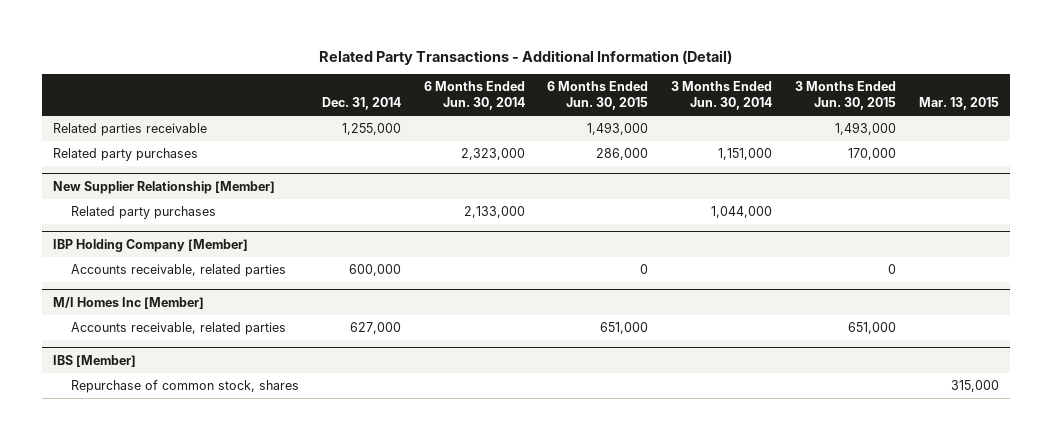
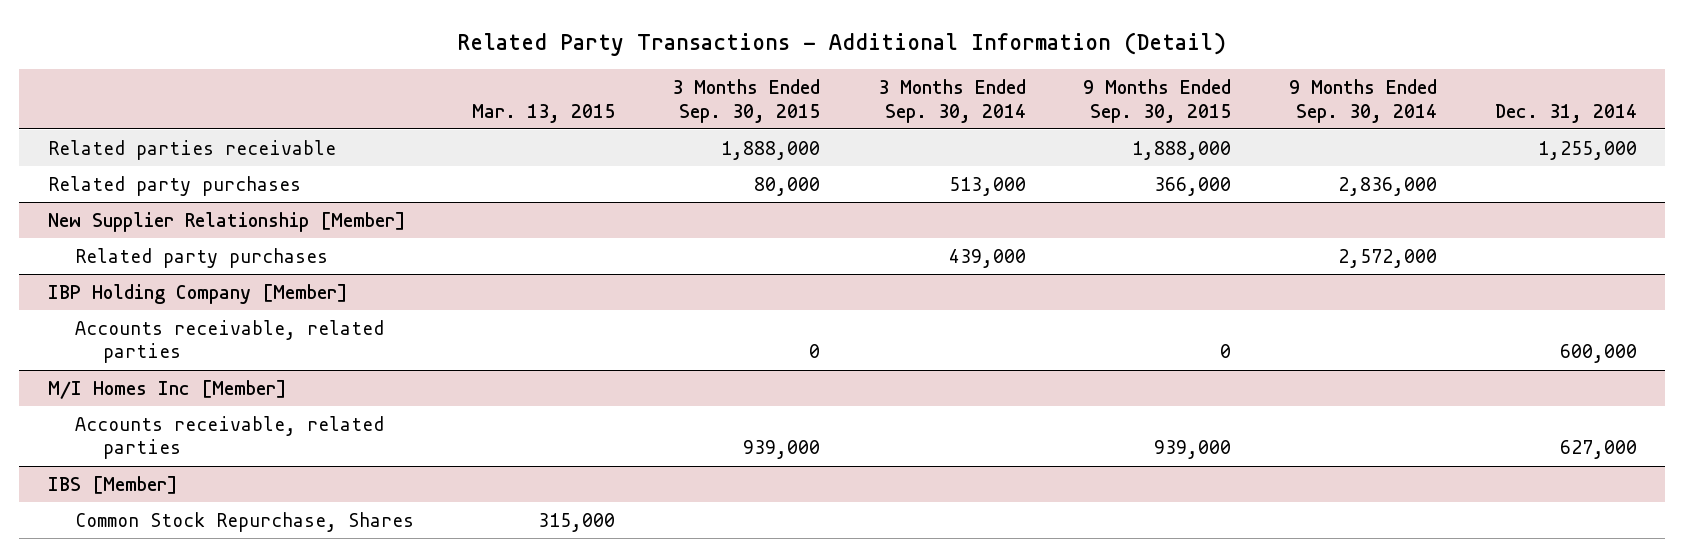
[423,81,525,111] 6 Months Ended Jun. 30, 2014 -> none
[547,81,649,111] 6 Months Ended Jun. 30, 2015 -> none
[671,81,773,111] 3 Months Ended Jun. 30, 2014 -> none
[794,81,896,111] 3 Months Ended Jun. 30, 2015 -> none
none -> [672,78,821,123] 3 Months Ended Sep. 30, 2015
none -> [877,78,1026,123] 3 Months Ended Sep. 30, 2014
none -> [1083,78,1232,123] 9 Months Ended Sep. 30, 2015
none -> [1289,78,1438,123] 9 Months Ended Sep. 30, 2014
[71,380,300,394] Repurchase of common stock, shares -> [75,511,415,532] Common Stock Repurchase, Shares

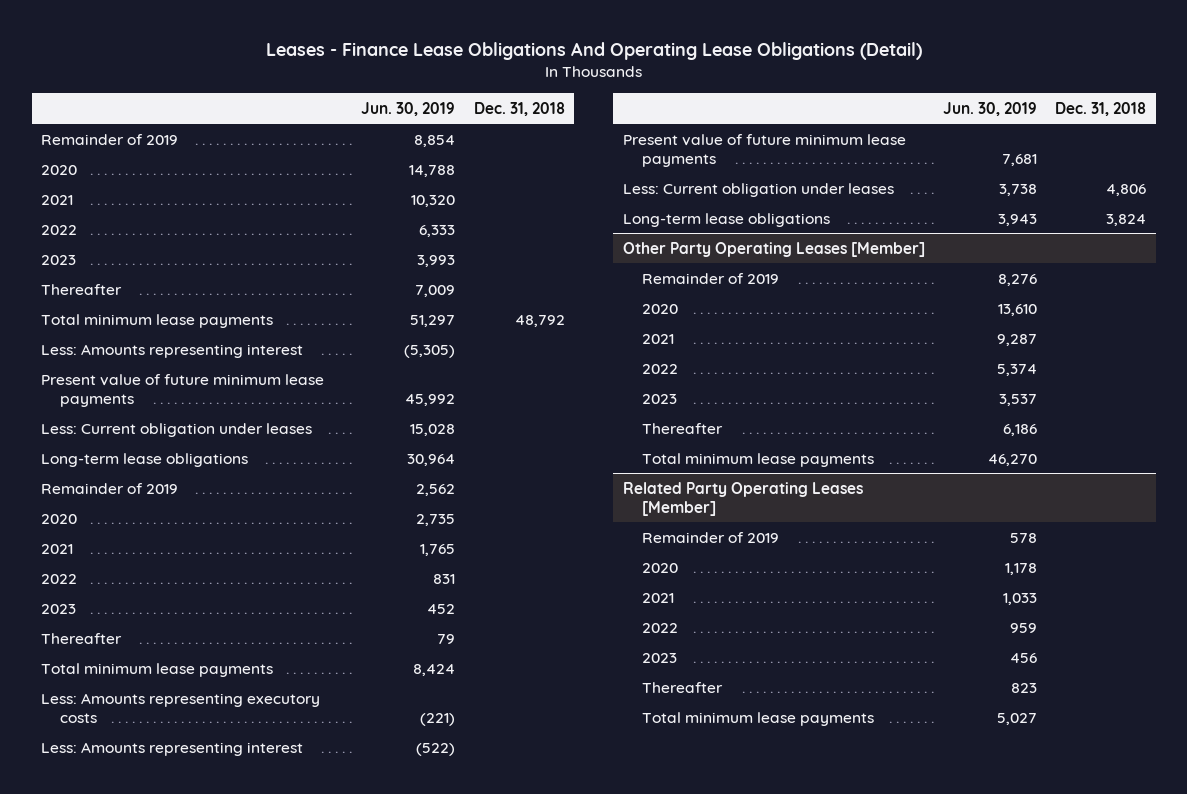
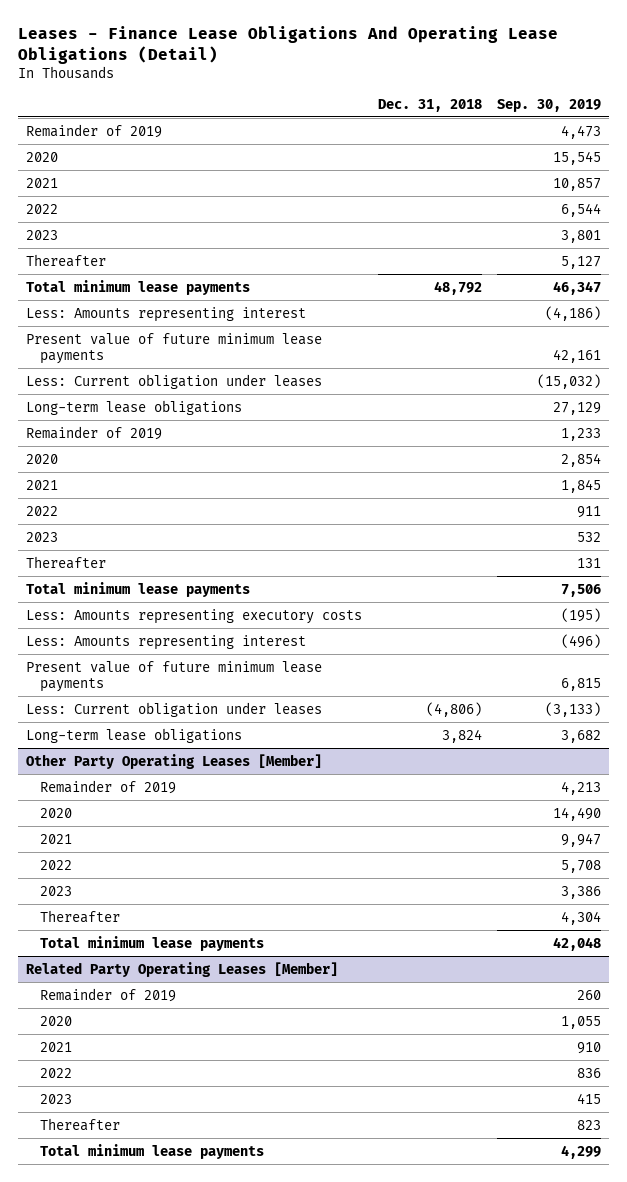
[361,101,456,116] Jun. 30, 2019 -> none
none -> [497,98,602,112] Sep. 30, 2019
[1106,183,1147,196] 4,806 -> [425,701,482,717] (4,806)

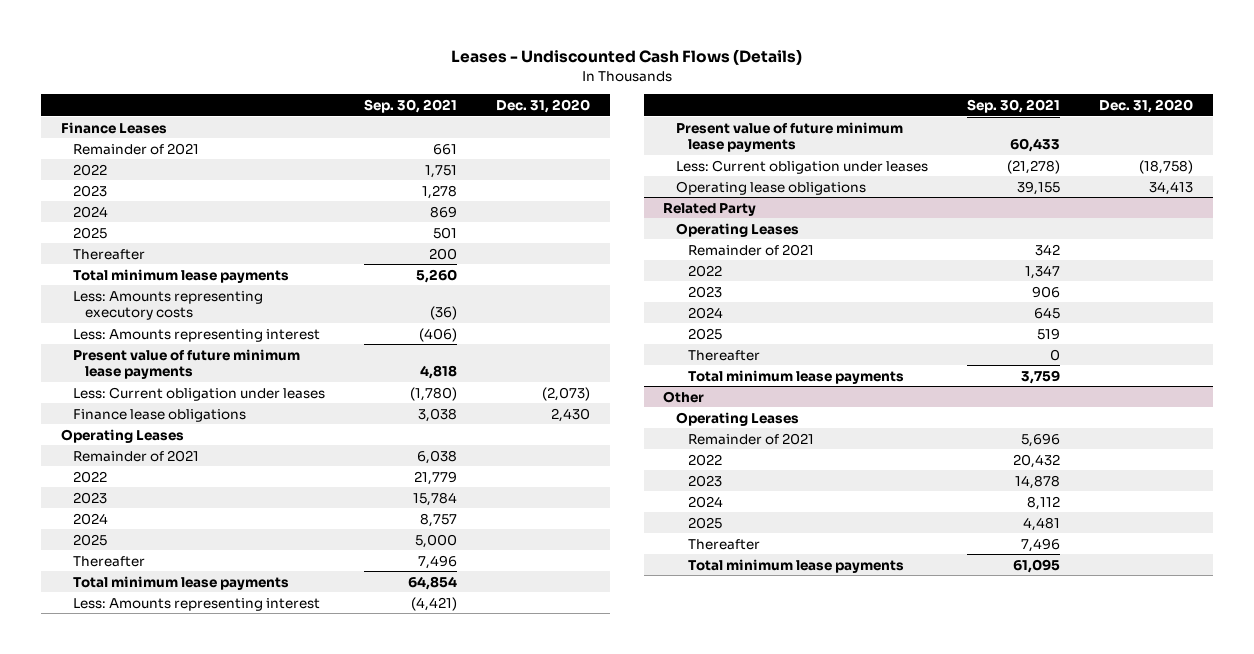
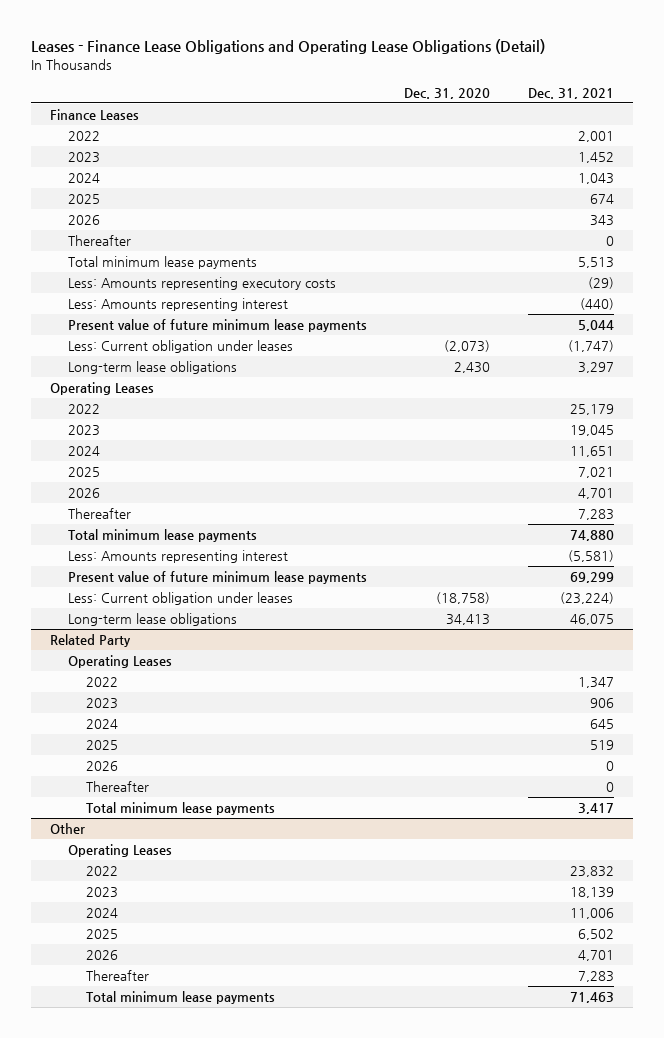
[450,49,802,66] Leases - Undiscounted Cash Flows (Details) -> [30,39,545,55] Leases - Finance Lease Obligations and Operating Lease Obligations (Detail)
[364,98,458,113] Sep. 30, 2021 -> none
none -> [527,87,614,99] Dec. 31, 2021
[72,142,199,155] Remainder of 2021 -> none
none -> [67,215,100,226] 2026
[72,408,246,422] Finance lease obligations -> [67,361,237,375] Long-term lease obligations
[72,449,199,462] Remainder of 2021 -> none
none -> [67,488,100,499] 2026
[675,180,866,195] Operating lease obligations -> [67,613,237,627] Long-term lease obligations
[687,243,814,256] Remainder of 2021 -> none
none -> [85,761,118,772] 2026
[687,432,814,445] Remainder of 2021 -> none
none -> [85,950,118,961] 2026

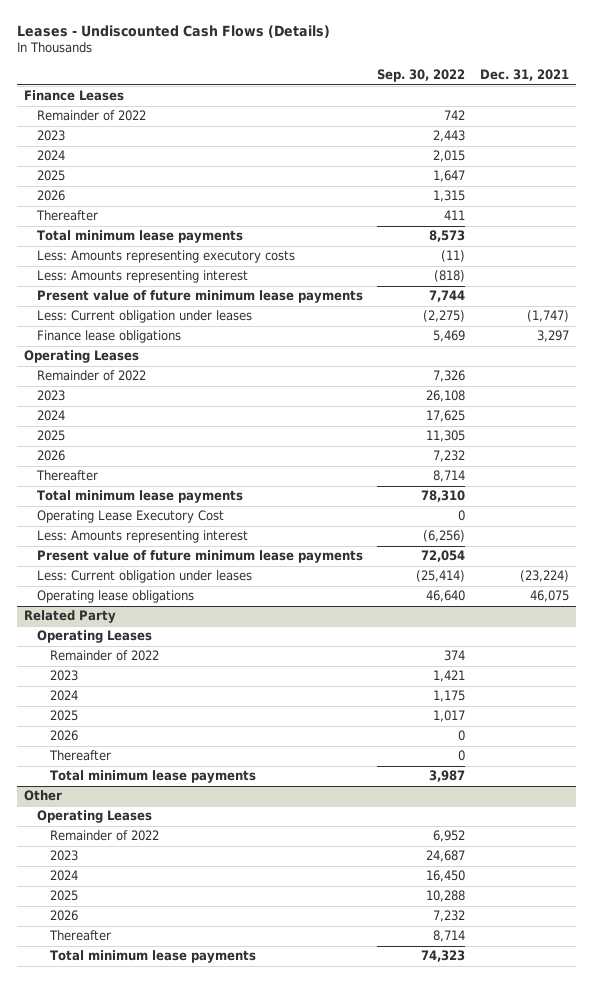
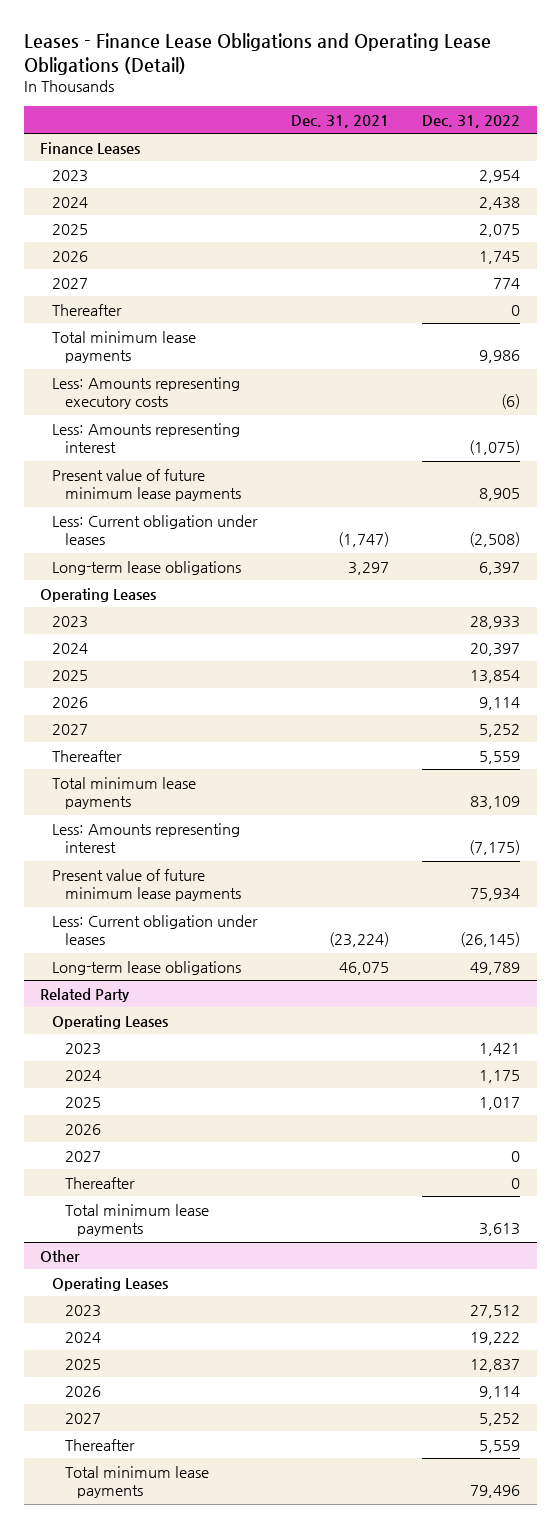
[16,24,330,38] Leases - Undiscounted Cash Flows (Details) -> [23,33,491,75] Leases - Finance Lease Obligations and Operating Lease Obligations (Detail)
[377,69,466,83] Sep. 30, 2022 -> none
none -> [421,114,520,128] Dec. 31, 2022
[36,110,146,122] Remainder of 2022 -> none
none -> [52,277,89,289] 2027
[36,330,181,344] Finance lease obligations -> [52,560,242,575] Long-term lease obligations
[36,370,146,382] Remainder of 2022 -> none
none -> [52,723,89,735] 2027
[36,510,224,524] Operating Lease Executory Cost -> none
[36,590,194,604] Operating lease obligations -> [52,960,242,975] Long-term lease obligations
[50,650,160,662] Remainder of 2022 -> none
none -> [64,1150,101,1162] 2027
[50,830,160,842] Remainder of 2022 -> none
none -> [64,1412,101,1424] 2027

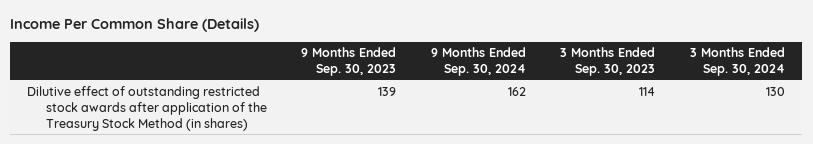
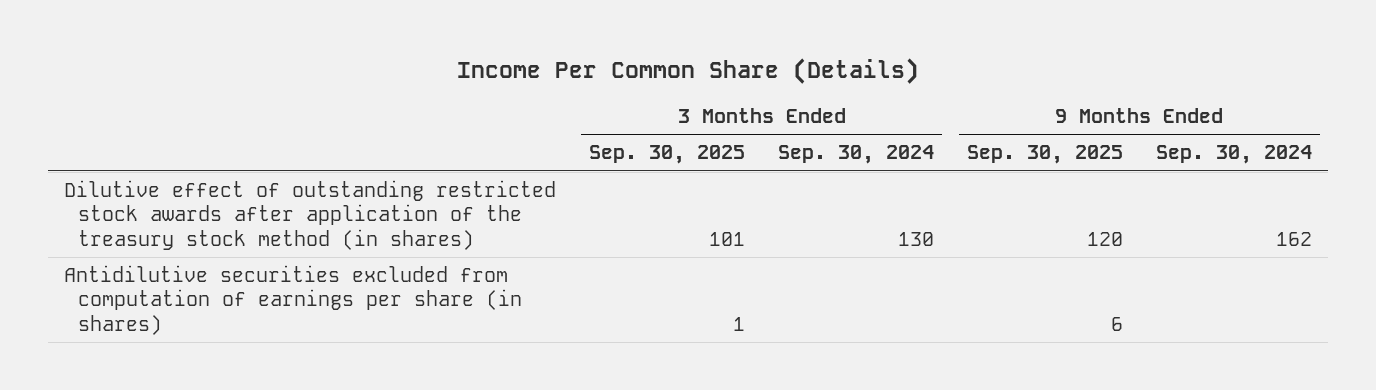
[301,47,397,77] 9 Months Ended Sep. 30, 2023 -> none
[560,47,656,77] 3 Months Ended Sep. 30, 2023 -> none
none -> [589,145,746,165] Sep. 30, 2025
none -> [966,145,1123,165] Sep. 30, 2025
[27,86,267,131] Dilutive effect of outstanding restricted stock awards after application of the Treasury Stock Method (in shares) -> [64,179,557,250] Dilutive effect of outstanding restricted stock awards after application of the treasury stock method (in shares)
none -> [64,264,523,335] Antidilutive securities excluded from computation of earnings per share (in shares)

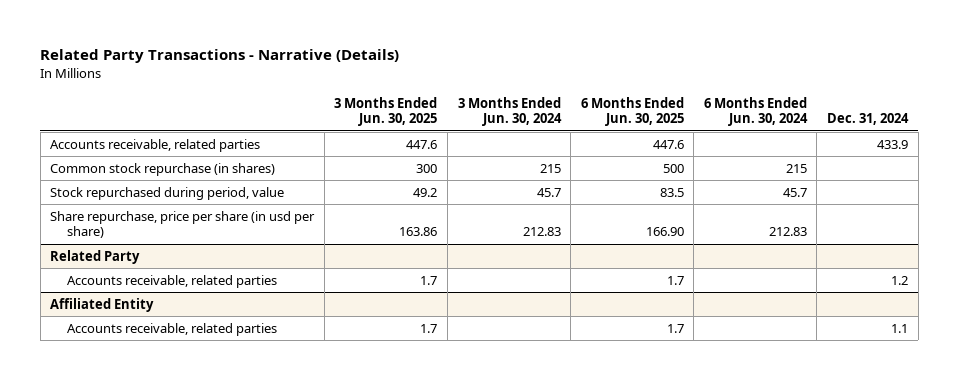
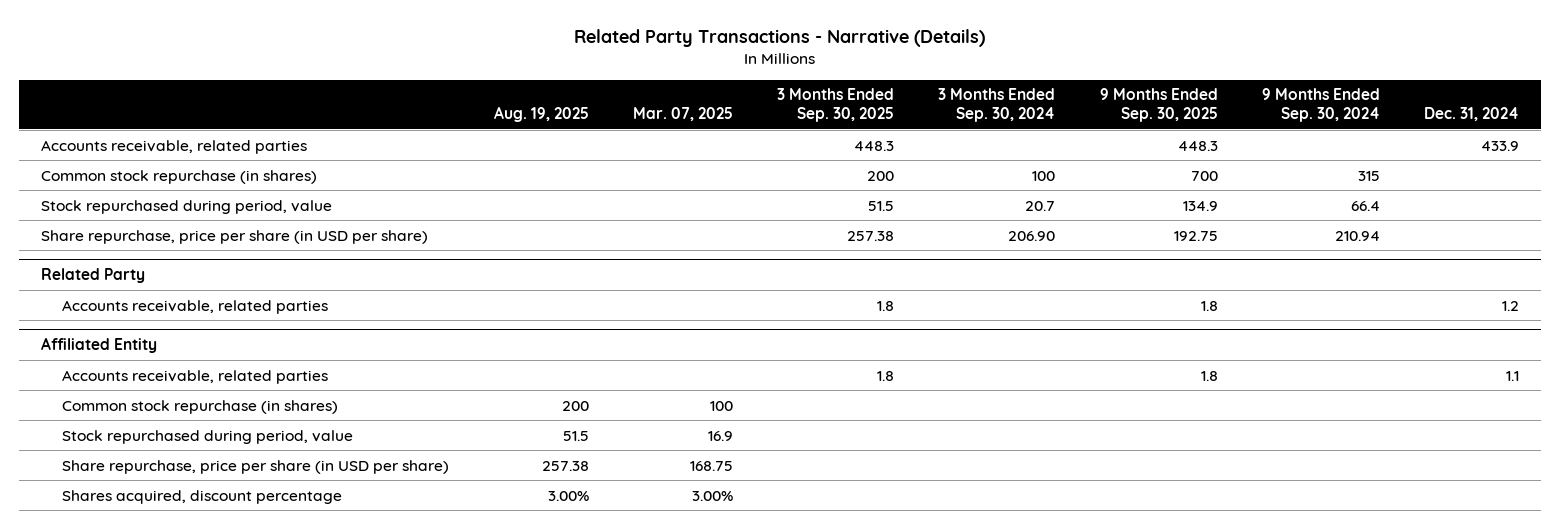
[334,96,438,127] 3 Months Ended Jun. 30, 2025 -> none
[457,96,562,127] 3 Months Ended Jun. 30, 2024 -> none
[580,96,684,127] 6 Months Ended Jun. 30, 2025 -> none
[703,96,808,127] 6 Months Ended Jun. 30, 2024 -> none
none -> [493,106,589,123] Aug. 19, 2025
none -> [632,107,733,122] Mar. 07, 2025
none -> [777,88,895,123] 3 Months Ended Sep. 30, 2025
none -> [938,88,1056,123] 3 Months Ended Sep. 30, 2024
none -> [1099,88,1218,123] 9 Months Ended Sep. 30, 2025
none -> [1261,88,1380,123] 9 Months Ended Sep. 30, 2024
[50,210,316,239] Share repurchase, price per share (in usd per share) -> [41,229,429,244] Share repurchase, price per share (in USD per share)
none -> [62,399,339,414] Common stock repurchase (in shares)
none -> [62,429,354,444] Stock repurchased during period, value
none -> [62,459,450,474] Share repurchase, price per share (in USD per share)
none -> [62,489,343,504] Shares acquired, discount percentage

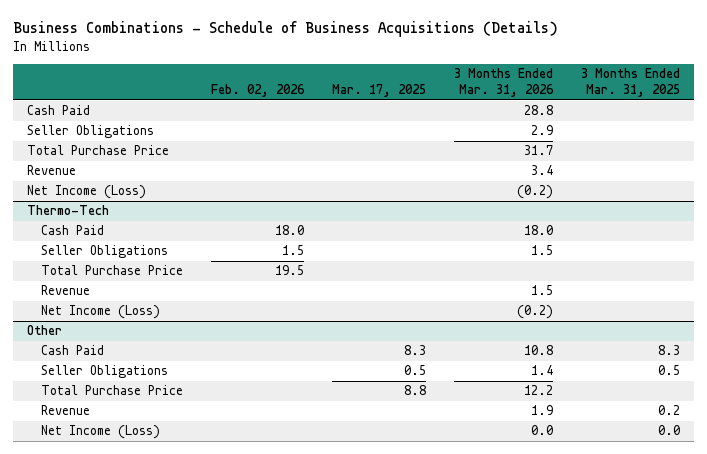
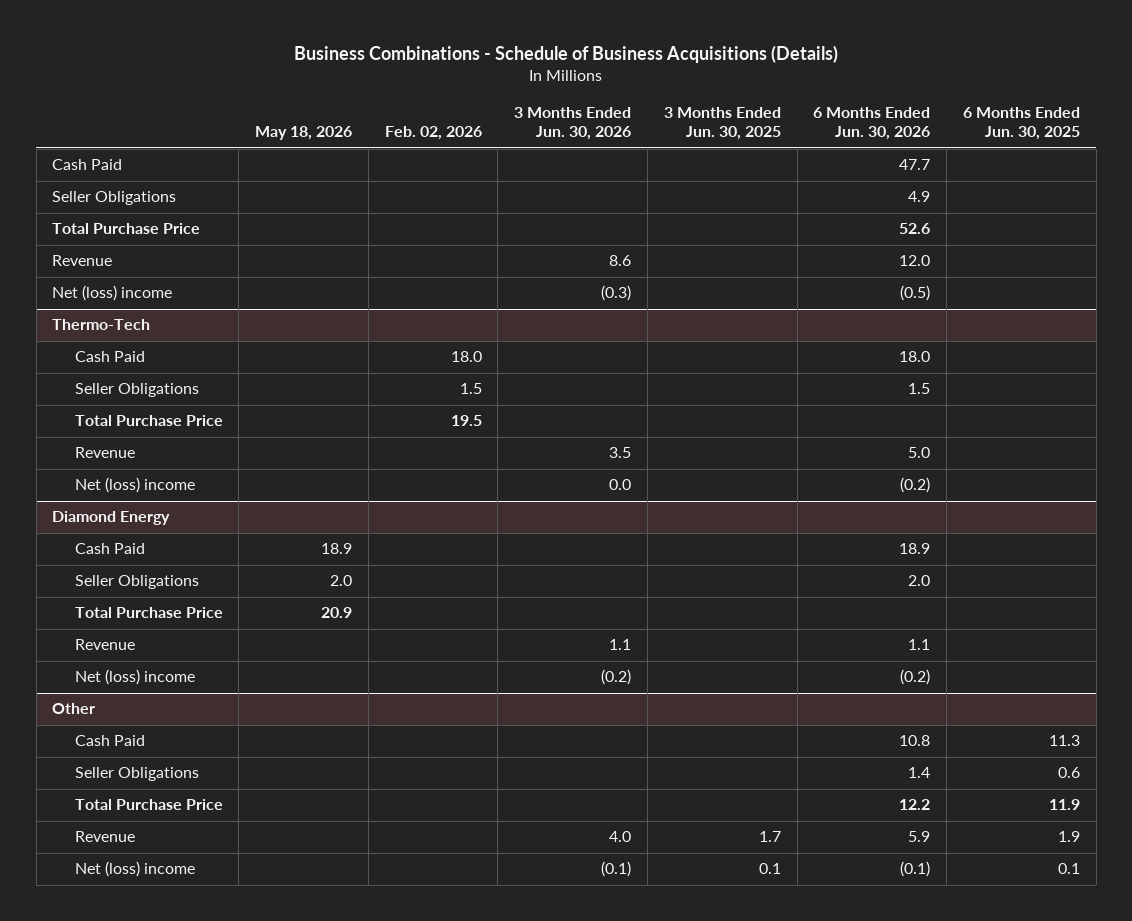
[331,84,426,98] Mar. 17, 2025 -> none
[453,68,554,98] 3 Months Ended Mar. 31, 2026 -> none
[580,68,680,98] 3 Months Ended Mar. 31, 2025 -> none
none -> [255,126,353,141] May 18, 2026
none -> [514,106,632,141] 3 Months Ended Jun. 30, 2026
none -> [663,106,781,141] 3 Months Ended Jun. 30, 2025
none -> [813,106,931,141] 6 Months Ended Jun. 30, 2026
none -> [962,106,1080,141] 6 Months Ended Jun. 30, 2025
[27,185,147,200] Net Income (Loss) -> [52,285,173,302] Net (loss) income
[40,305,160,320] Net Income (Loss) -> [74,477,195,494] Net (loss) income
none -> [52,511,171,526] Diamond Energy
none -> [74,543,145,555] Cash Paid
none -> [74,575,199,590] Seller Obligations
none -> [74,607,223,619] Total Purchase Price
none -> [74,639,135,651] Revenue
none -> [74,669,195,686] Net (loss) income
[40,425,160,440] Net Income (Loss) -> [74,861,195,878] Net (loss) income

